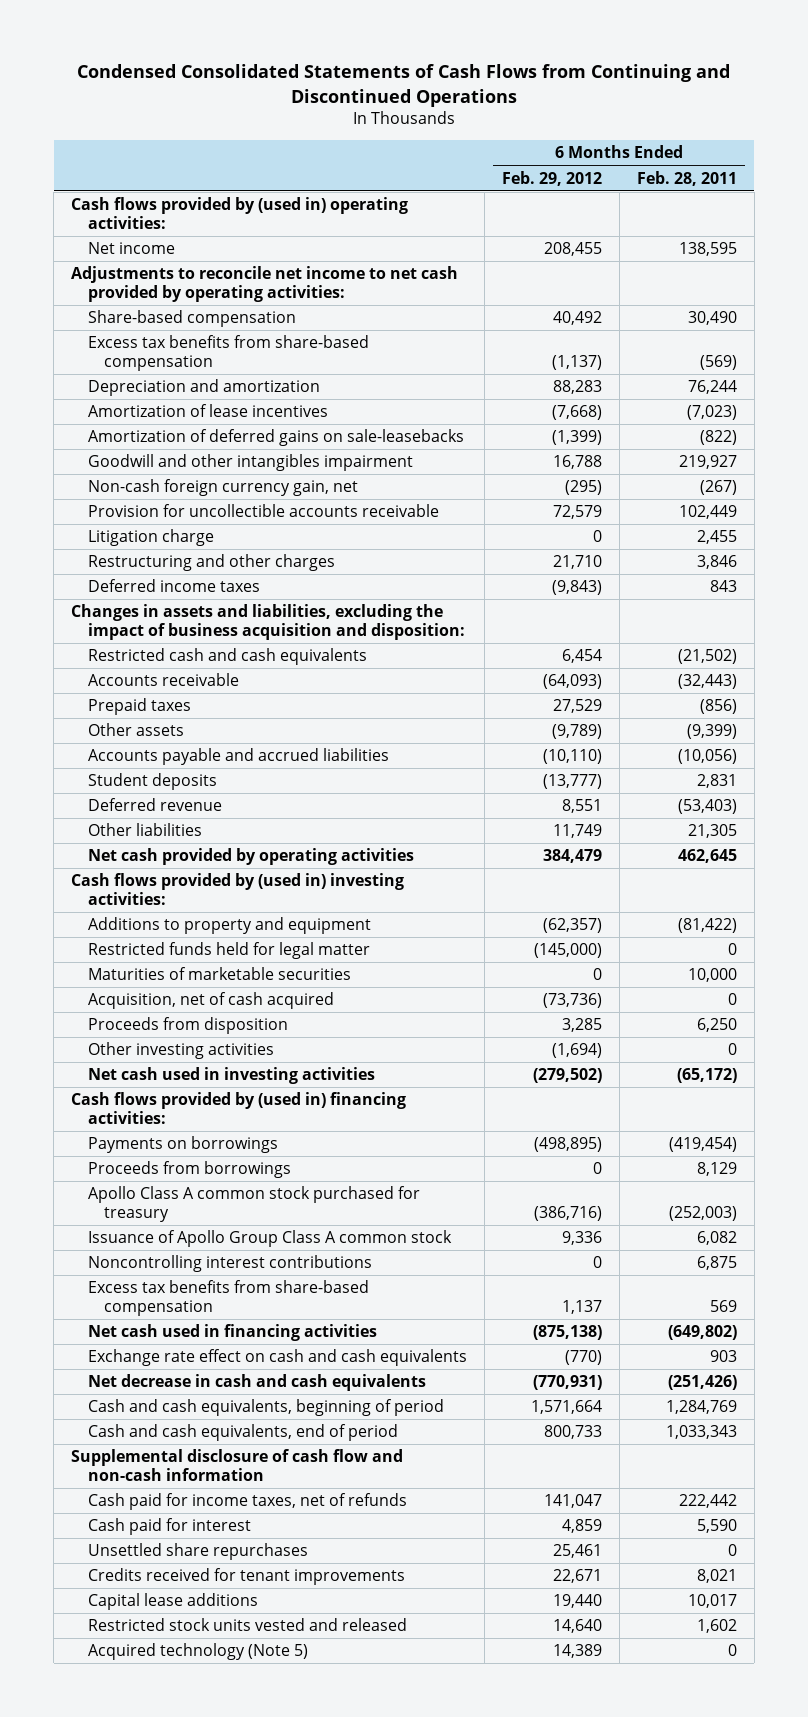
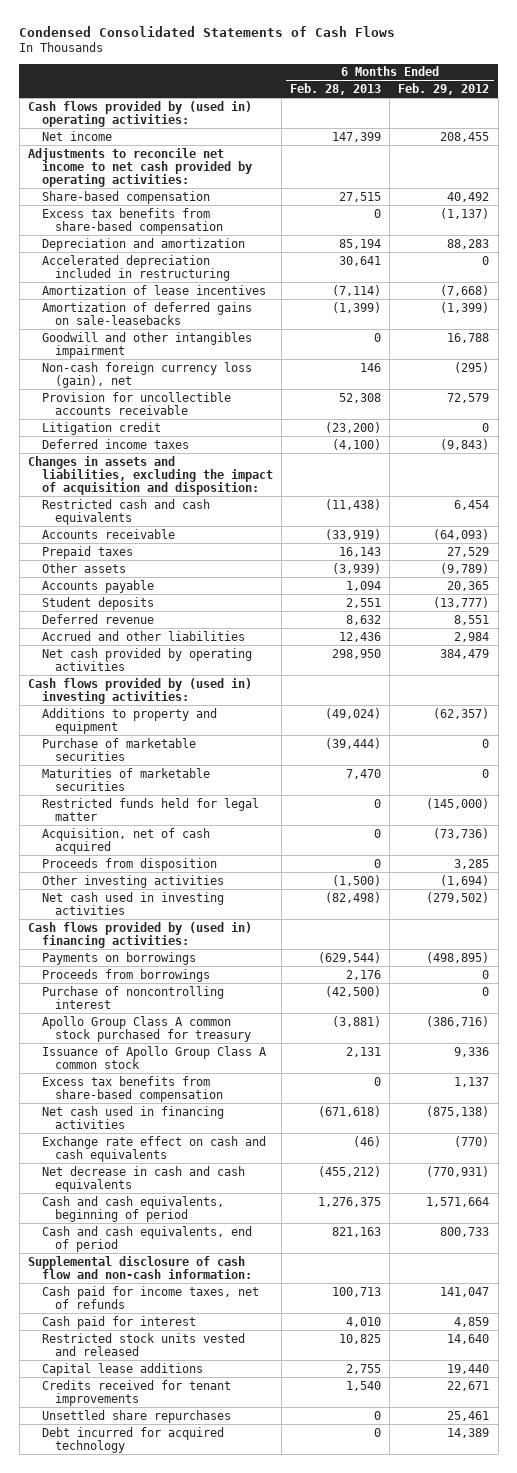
[76,64,730,107] Condensed Consolidated Statements of Cash Flows from Continuing and Discontinued Operations -> [19,25,396,37] Condensed Consolidated Statements of Cash Flows
[636,170,737,186] Feb. 28, 2011 -> none
none -> [289,82,381,95] Feb. 28, 2013
none -> [41,254,231,281] Accelerated depreciation included in restructuring
[87,479,358,497] Non-cash foreign currency gain, net -> [41,361,252,388] Non-cash foreign currency loss (gain), net
[87,554,335,572] Restructuring and other charges -> none
[87,529,214,547] Litigation charge -> [41,421,161,435] Litigation credit
[71,604,465,640] Changes in assets and liabilities, excluding the impact of business acquisition and disposition: -> [27,455,273,495] Changes in assets and liabilities, excluding the impact of acquisition and disposition:
[87,748,389,766] Accounts payable and accrued liabilities -> none
none -> [41,579,154,593] Accounts payable
[87,823,202,837] Other liabilities -> [41,630,245,641] Accrued and other liabilities
[552,824,602,839] 11,749 -> [454,631,490,642] 2,984
none -> [41,737,196,761] Purchase of marketable securities
[87,942,370,960] Restricted funds held for legal matter -> [41,797,259,821] Restricted funds held for legal matter
none -> [41,985,224,1009] Purchase of noncontrolling interest
[87,1186,420,1222] Apollo Class A common stock purchased for treasury -> [41,1015,252,1042] Apollo Group Class A common stock purchased for treasury
[87,1255,372,1273] Noncontrolling interest contributions -> none
[71,1449,404,1481] Supplemental disclosure of cash flow and non-cash information -> [27,1255,252,1279] Supplemental disclosure of cash flow and non-cash information:
[87,1593,258,1611] Capital lease additions -> [41,1362,203,1376] Capital lease additions
[87,1568,405,1586] Credits received for tenant improvements -> [41,1379,231,1406] Credits received for tenant improvements
[87,1543,308,1561] Unsettled share repurchases -> [41,1409,231,1423] Unsettled share repurchases
[87,1643,308,1661] Acquired technology (Note 5) -> [41,1426,224,1453] Debt incurred for acquired technology

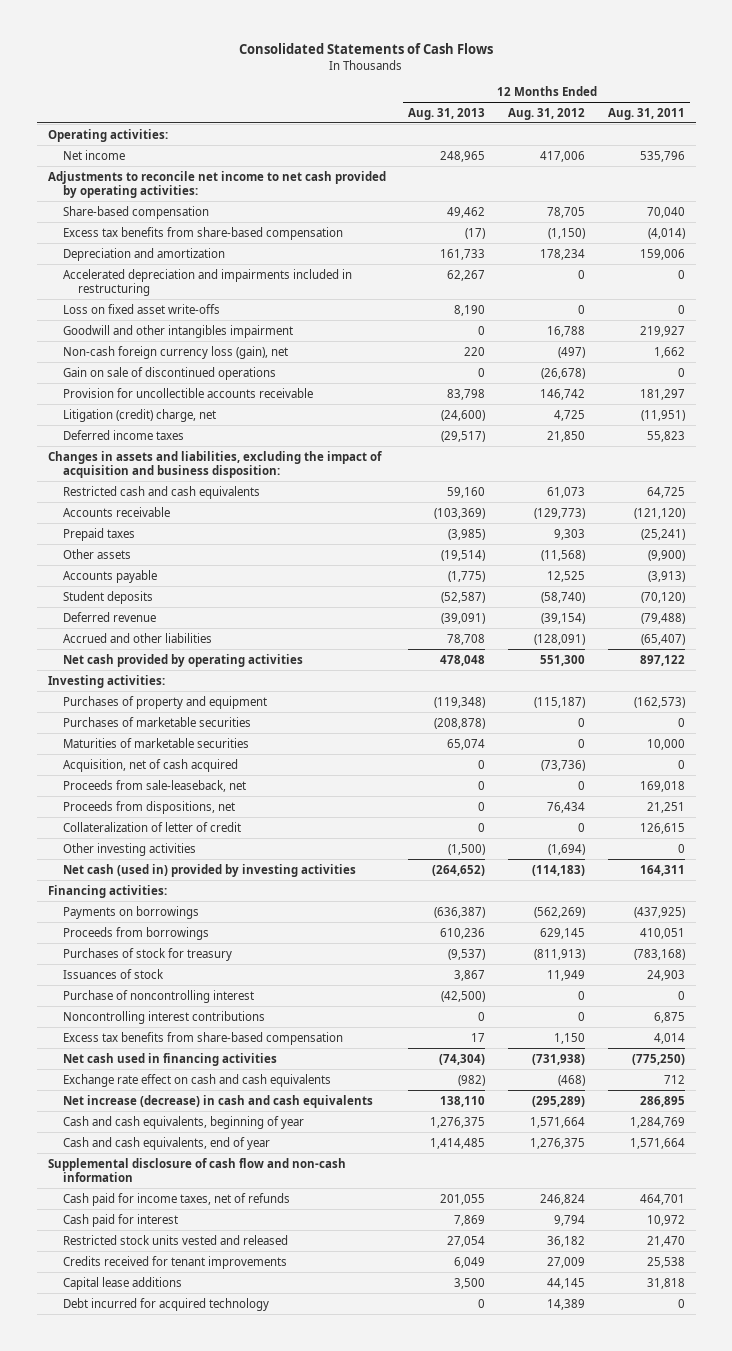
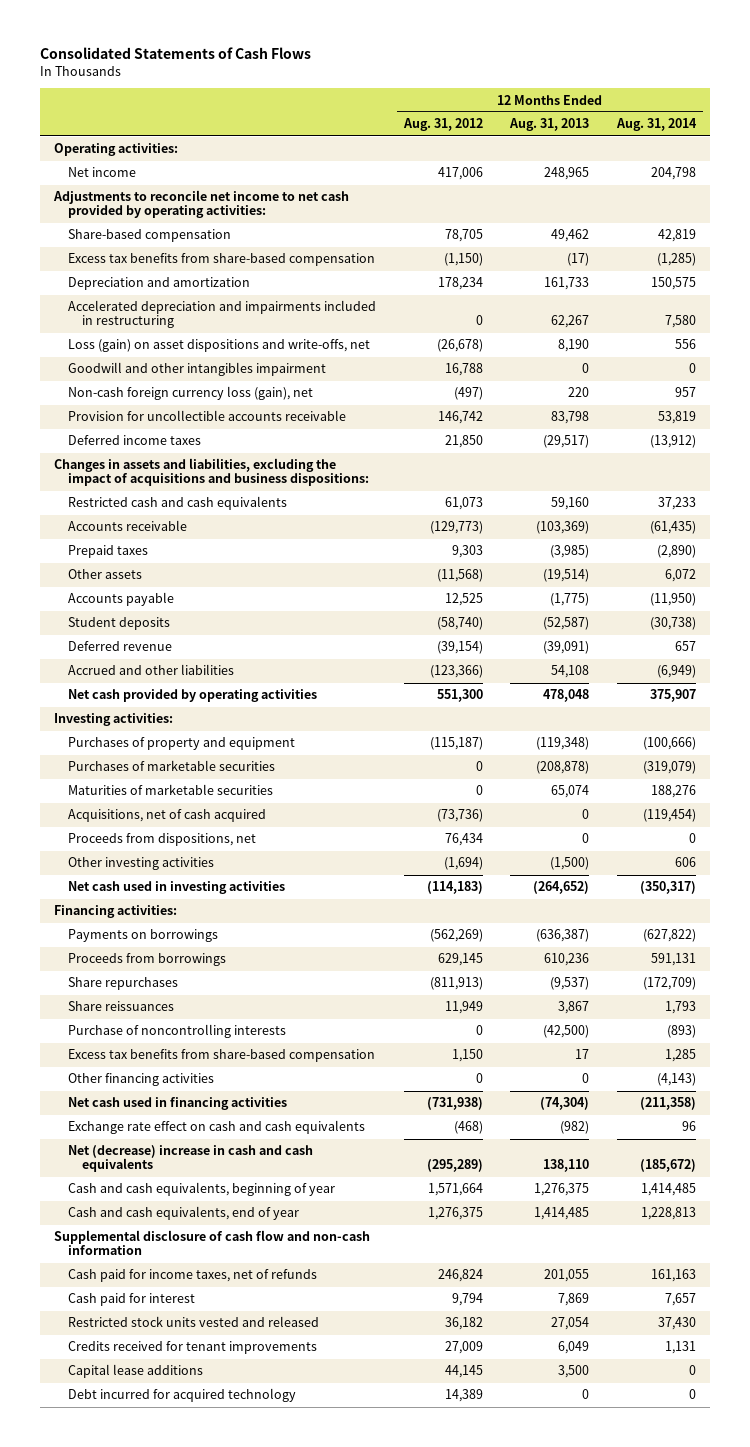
[607,107,685,120] Aug. 31, 2011 -> none
none -> [615,118,697,132] Aug. 31, 2014
[62,303,220,314] Loss on fixed asset write-offs -> [68,339,371,353] Loss (gain) on asset dispositions and write-offs, net
[578,304,586,314] 0 -> [436,339,483,353] (26,678)
[62,366,276,380] Gain on sale of discontinued operations -> none
[62,408,216,422] Litigation (credit) charge, net -> none
[47,450,382,478] Changes in assets and liabilities, excluding the impact of acquisition and business disposition: -> [54,458,370,487] Changes in assets and liabilities, excluding the impact of acquisitions and business dispositions:
[447,633,486,645] 78,708 -> [551,665,590,679] 54,108
[534,633,586,645] (128,091) -> [429,665,483,679] (123,366)
[62,779,246,792] Proceeds from sale-leaseback, net -> none
[62,758,238,772] Acquisition, net of cash acquired -> [68,809,267,823] Acquisitions, net of cash acquired
[62,821,241,832] Collateralization of letter of credit -> none
[62,863,356,877] Net cash (used in) provided by investing activities -> [68,881,286,895] Net cash used in investing activities
[62,1010,265,1024] Noncontrolling interest contributions -> none
[62,947,232,961] Purchases of stock for treasury -> [68,977,179,991] Share repurchases
[62,968,164,979] Issuances of stock -> [68,1001,175,1012] Share reissuances
[62,989,254,1003] Purchase of noncontrolling interest -> [68,1024,287,1039] Purchase of noncontrolling interests
none -> [68,1073,215,1087] Other financing activities
[62,1094,373,1108] Net increase (decrease) in cash and cash equivalents -> [68,1145,314,1173] Net (decrease) increase in cash and cash equivalents

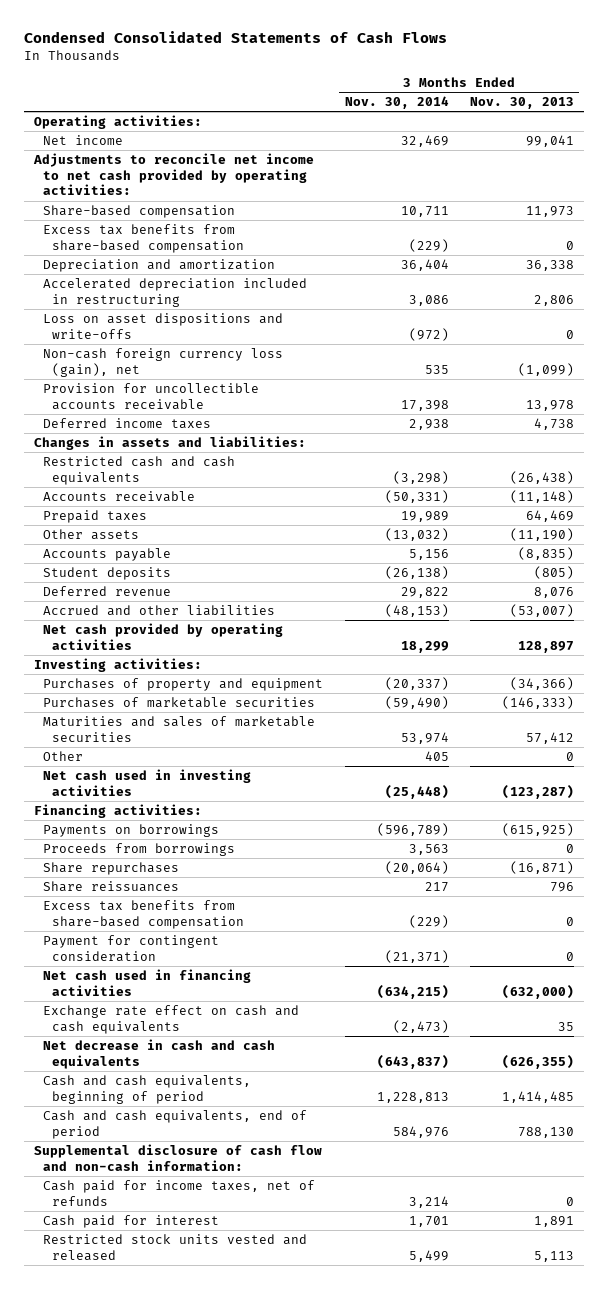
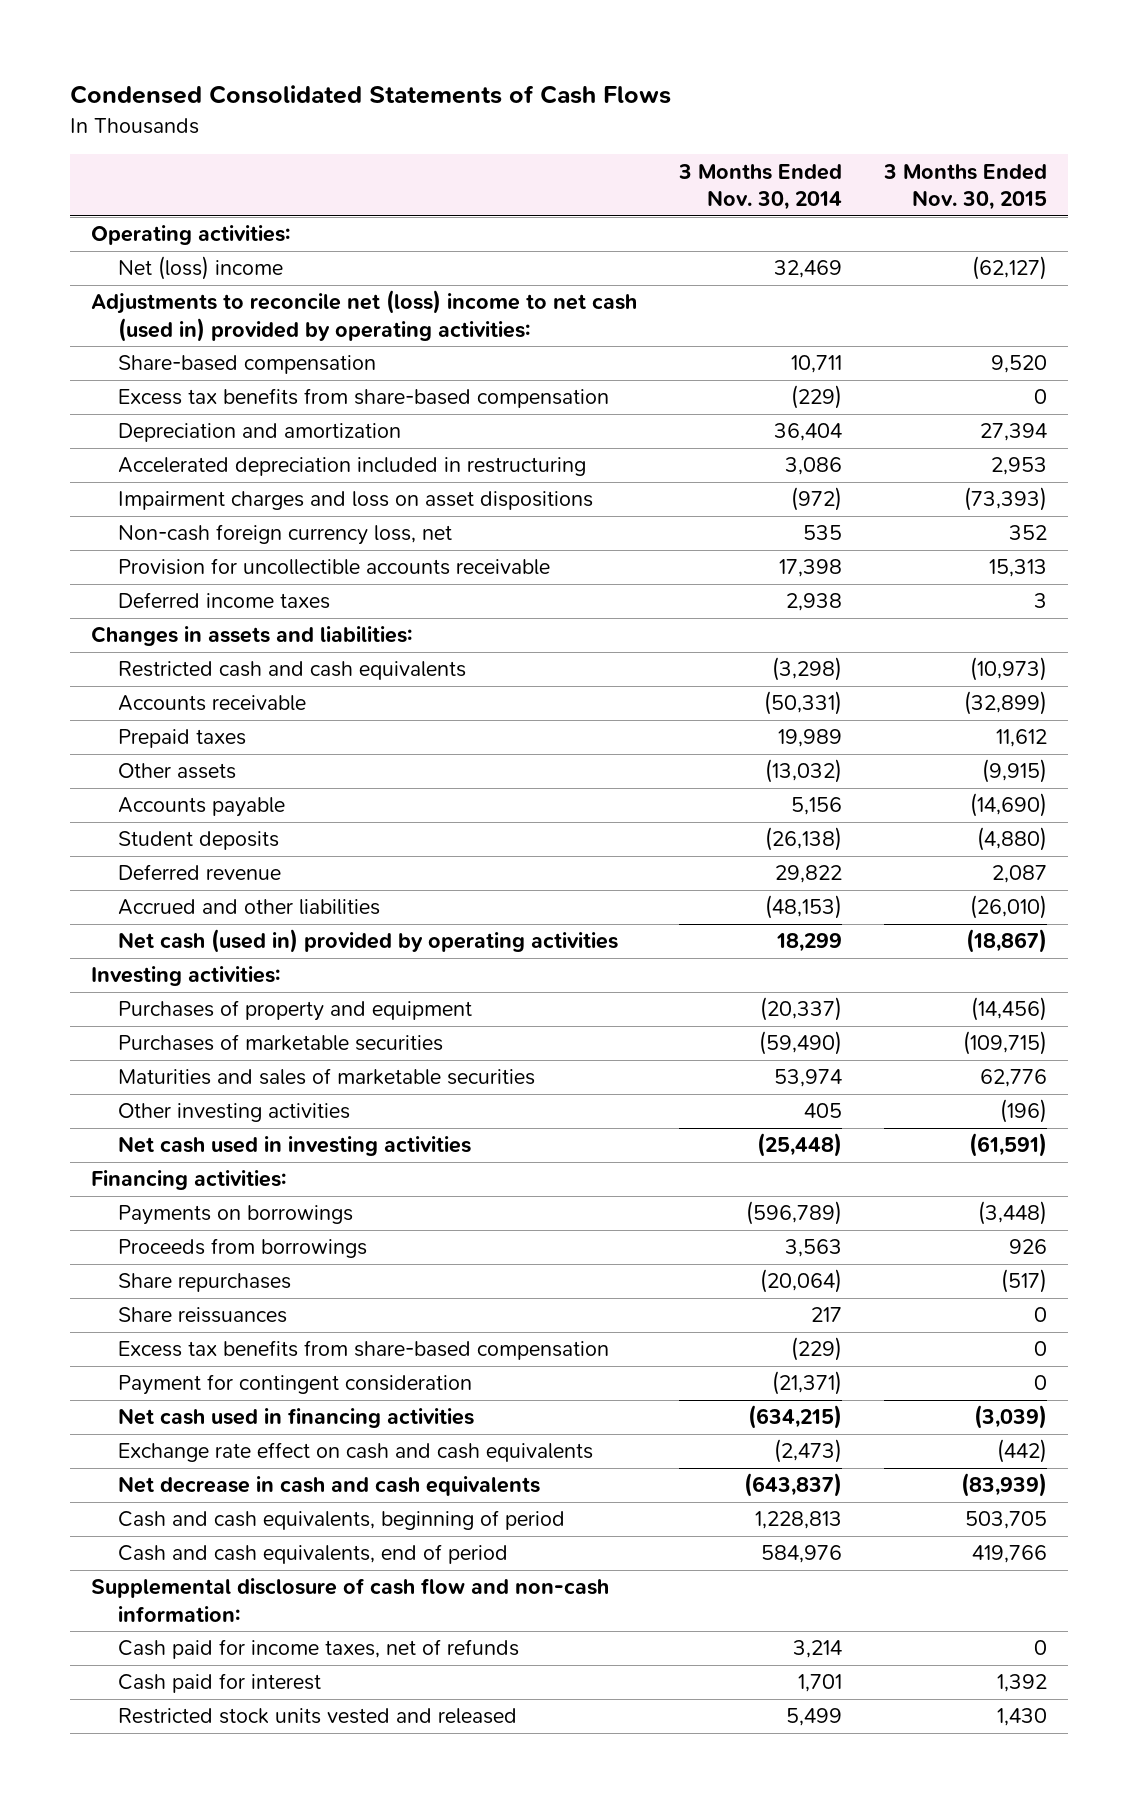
[469,97,574,110] Nov. 30, 2013 -> none
none -> [883,163,1048,210] 3 Months Ended Nov. 30, 2015
[43,135,124,146] Net income -> [117,256,283,281] Net (loss) income
[33,153,315,196] Adjustments to reconcile net income to net cash provided by operating activities: -> [90,290,637,342] Adjustments to reconcile net (loss) income to net cash (used in) provided by operating activities:
[43,313,284,339] Loss on asset dispositions and write-offs -> [117,491,593,511] Impairment charges and loss on asset dispositions
[43,348,284,377] Non-cash foreign currency loss (gain), net -> [117,524,452,546] Non-cash foreign currency loss, net
[43,623,284,650] Net cash provided by operating activities -> [117,929,618,954] Net cash (used in) provided by operating activities
[43,751,84,762] Other -> [117,1103,350,1123] Other investing activities

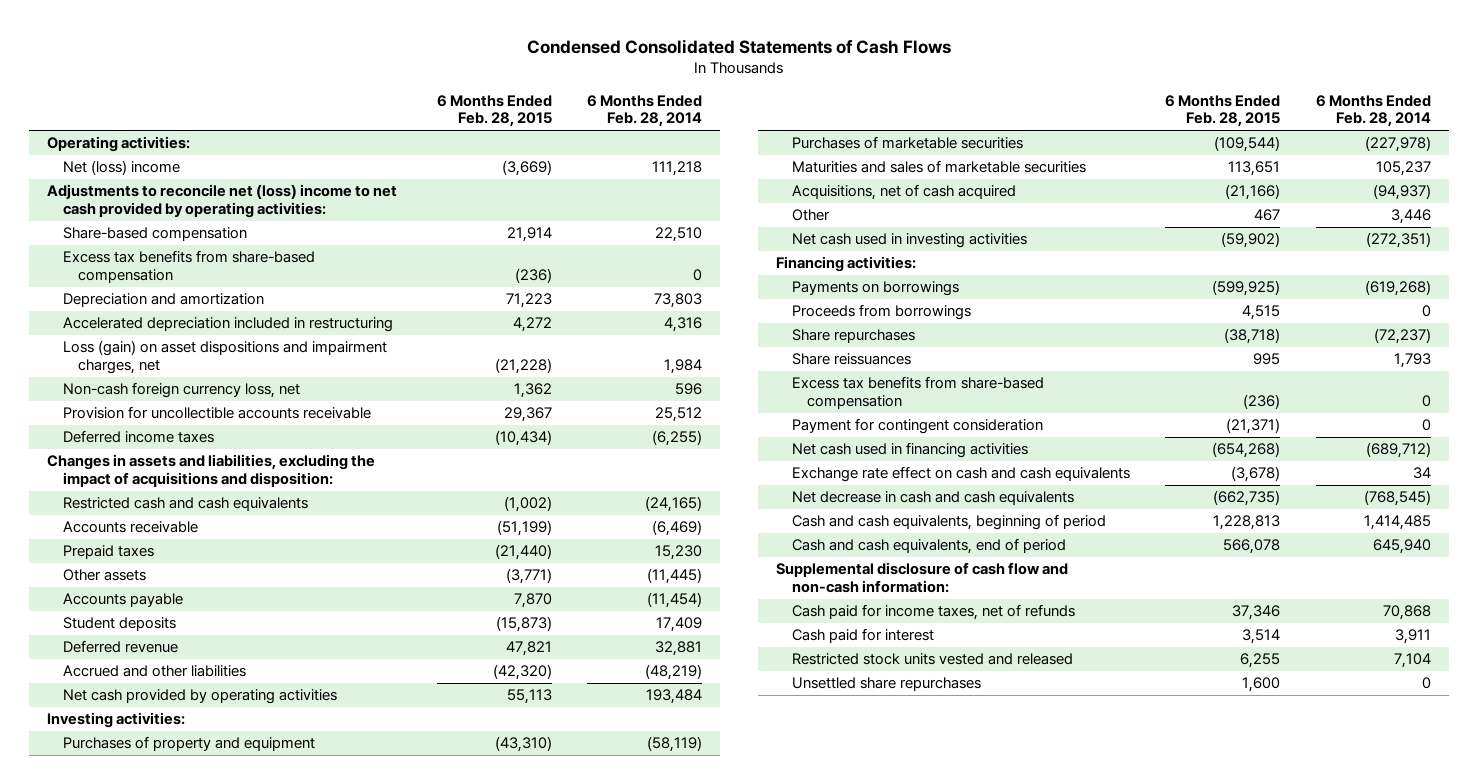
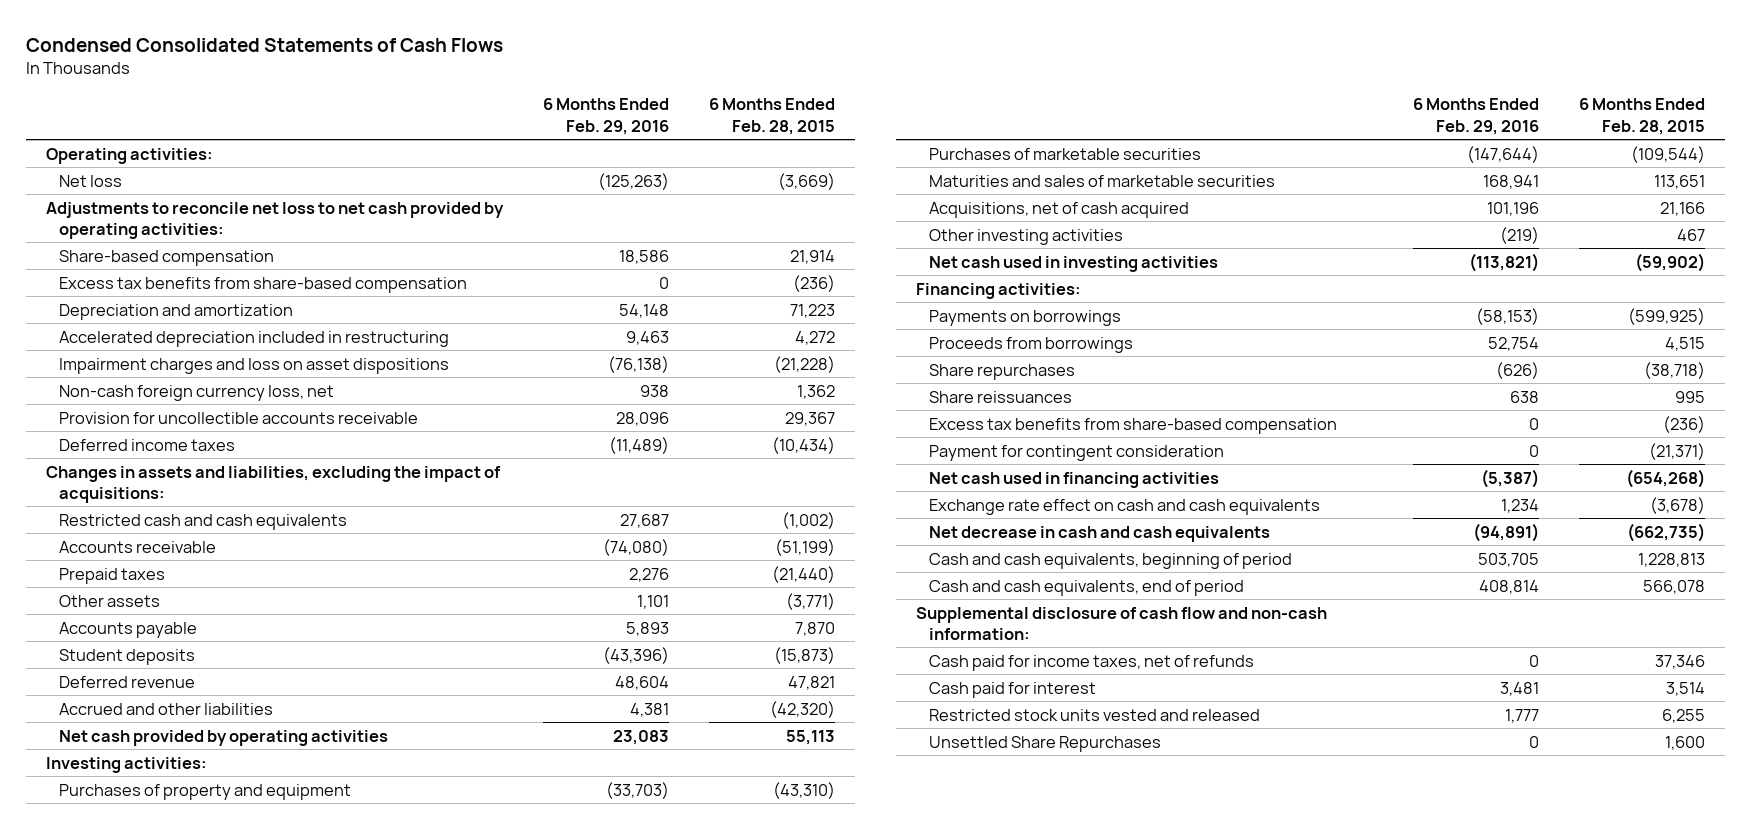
[587,94,703,128] 6 Months Ended Feb. 28, 2014 -> none
none -> [542,98,669,135] 6 Months Ended Feb. 29, 2016
[62,160,180,176] Net (loss) income -> [58,174,122,187] Net loss
[47,184,398,219] Adjustments to reconcile net (loss) income to net cash provided by operating activities: -> [45,201,504,240] Adjustments to reconcile net loss to net cash provided by operating activities:
[62,340,387,375] Loss (gain) on asset dispositions and impairment charges, net -> [58,357,449,374] Impairment charges and loss on asset dispositions
[47,454,376,488] Changes in assets and liabilities, excluding the impact of acquisitions and disposition: -> [45,465,501,504] Changes in assets and liabilities, excluding the impact of acquisitions:
[1225,184,1281,201] (21,166) -> [1660,201,1706,216] 21,166
[791,209,830,222] Other -> [929,228,1124,245] Other investing activities
[791,677,981,692] Unsettled share repurchases -> [929,735,1162,752] Unsettled Share Repurchases

